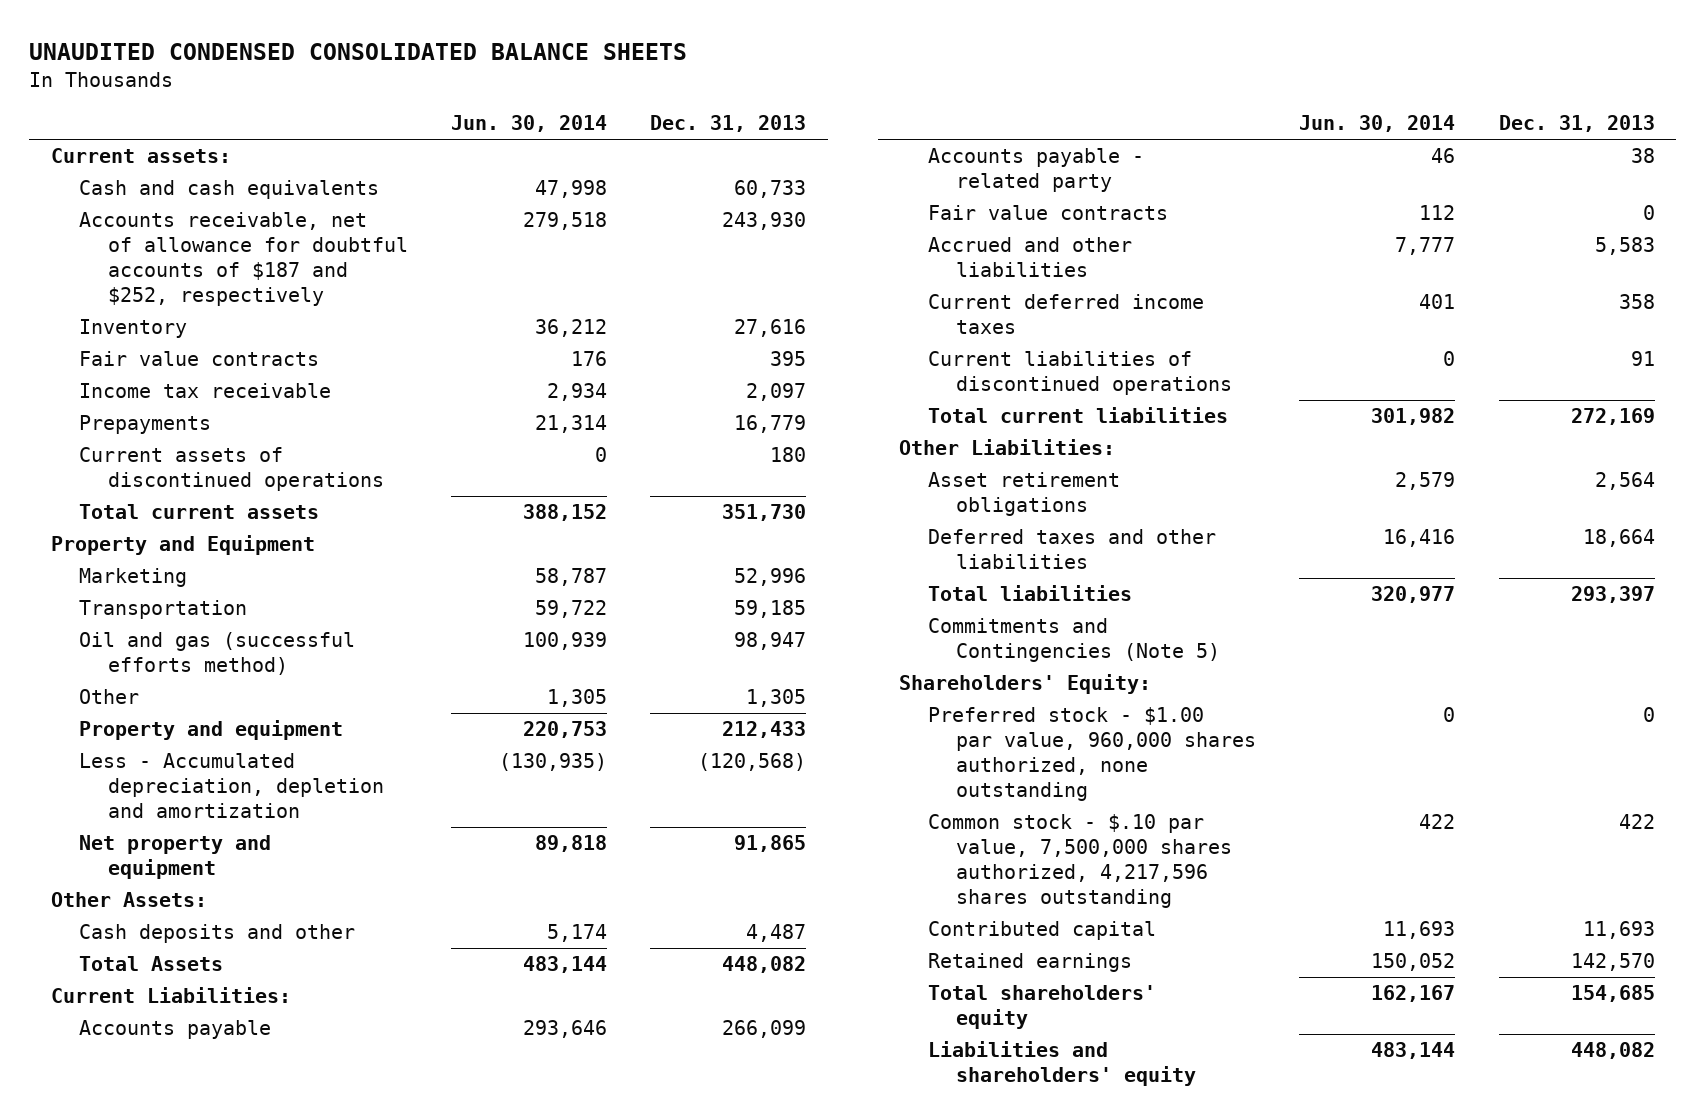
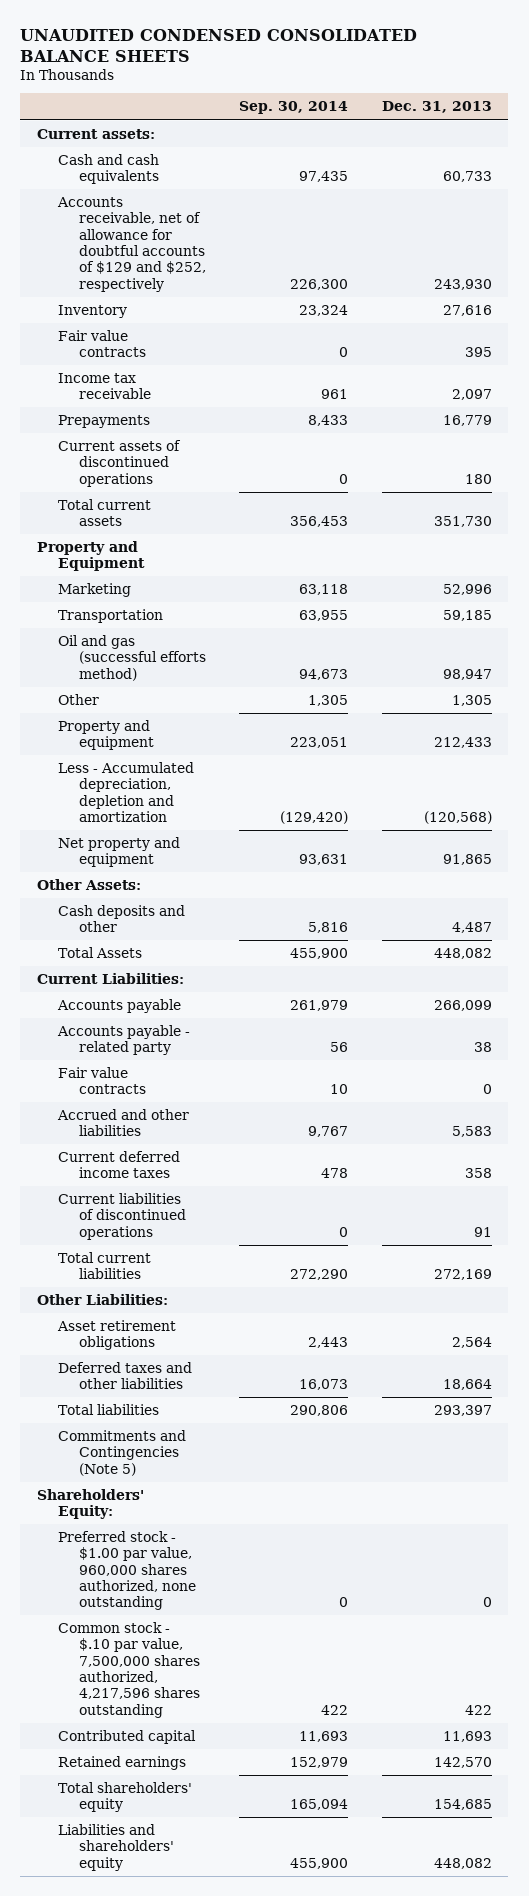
[450,115,607,133] Jun. 30, 2014 -> none
none -> [239,101,349,115] Sep. 30, 2014
[79,212,408,307] Accounts receivable, net of allowance for doubtful accounts of $187 and $252, respectively -> [56,196,206,292] Accounts receivable, net of allowance for doubtful accounts of $129 and $252, respectively

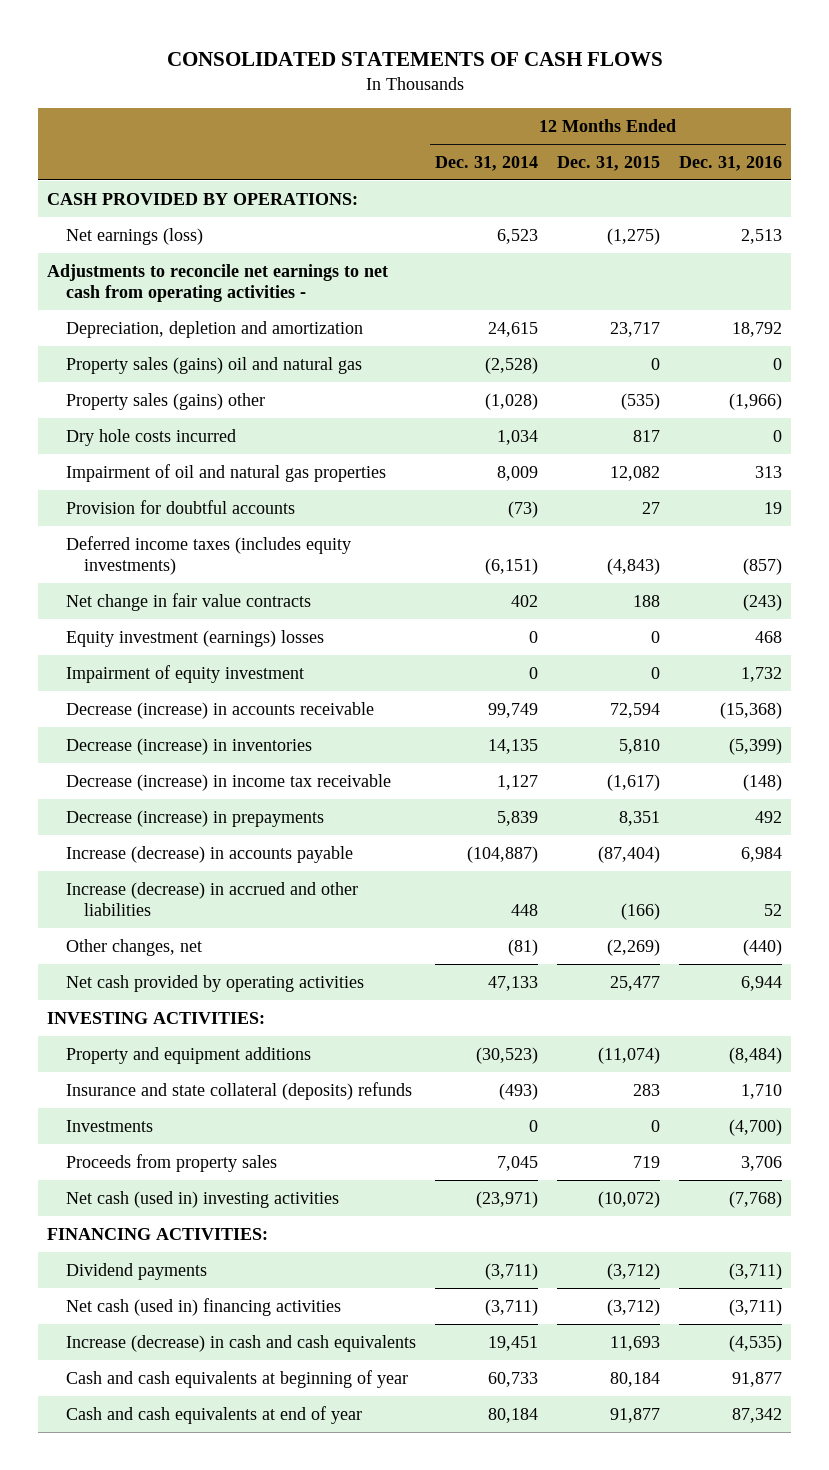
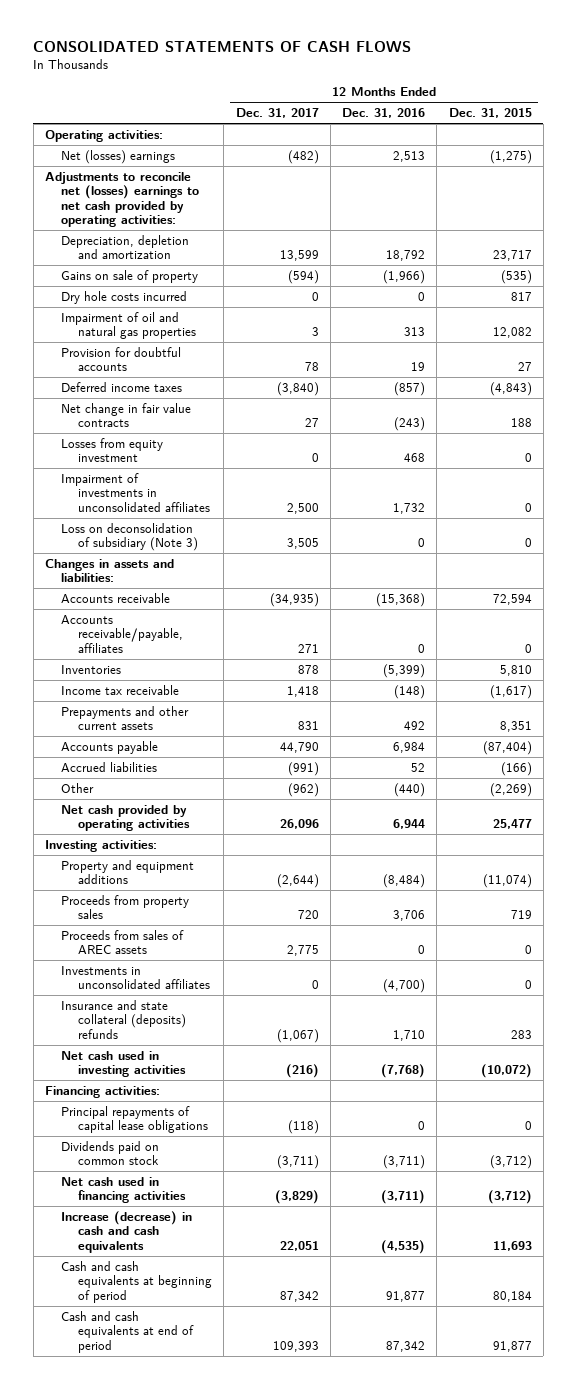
[434,155,538,171] Dec. 31, 2014 -> none
none -> [235,108,319,119] Dec. 31, 2017
[47,192,359,205] CASH PROVIDED BY OPERATIONS: -> [44,129,163,142] Operating activities:
[65,227,203,245] Net earnings (loss) -> [61,149,176,164] Net (losses) earnings
[47,263,389,303] Adjustments to reconcile net earnings to net cash from operating activities - -> [44,171,200,228] Adjustments to reconcile net (losses) earnings to net cash provided by operating activities:
[65,356,362,374] Property sales (gains) oil and natural gas -> none
[65,392,265,410] Property sales (gains) other -> [61,269,199,283] Gains on sale of property
[65,535,351,576] Deferred income taxes (includes equity investments) -> [61,381,183,392] Deferred income taxes
[65,629,324,647] Equity investment (earnings) losses -> [61,437,164,463] Losses from equity investment
[65,664,304,683] Impairment of equity investment -> [61,472,211,512] Impairment of investments in unconsolidated affiliates
none -> [61,522,199,552] Loss on deconsolidation of subsidiary (Note 3)
none -> [44,558,174,583] Changes in assets and liabilities:
[65,701,374,719] Decrease (increase) in accounts receivable -> [61,592,171,603] Accounts receivable
none -> [61,614,184,653] Accounts receivable/payable, affiliates
[65,737,312,755] Decrease (increase) in inventories -> [61,664,122,674] Inventories
[65,773,391,791] Decrease (increase) in income tax receivable -> [61,684,180,695] Income tax receivable
[65,809,324,827] Decrease (increase) in prepayments -> [61,705,190,731] Prepayments and other current assets
[65,845,353,863] Increase (decrease) in accounts payable -> [61,740,159,754] Accounts payable
[65,881,358,917] Increase (decrease) in accrued and other liabilities -> [61,761,158,772] Accrued liabilities
[65,938,202,956] Other changes, net -> [61,782,95,793] Other
[47,1011,266,1024] INVESTING ACTIVITIES: -> [44,839,157,852] Investing activities:
[65,1119,153,1132] Investments -> none
none -> [61,929,185,955] Proceeds from sales of AREC assets
none -> [61,965,211,990] Investments in unconsolidated affiliates
[65,1081,412,1100] Insurance and state collateral (deposits) refunds -> [61,999,187,1039] Insurance and state collateral (deposits) refunds
[65,1190,339,1208] Net cash (used in) investing activities -> [61,1050,187,1078] Net cash used in investing activities
[47,1227,269,1240] FINANCING ACTIVITIES: -> [44,1085,160,1098] Financing activities:
none -> [61,1105,209,1134] Principal repayments of capital lease obligations
[65,1262,207,1280] Dividend payments -> [61,1140,160,1166] Dividends paid on common stock
[65,1297,341,1316] Net cash (used in) financing activities -> [61,1176,187,1204] Net cash used in financing activities
[65,1369,408,1388] Cash and cash equivalents at beginning of year -> [61,1260,213,1303] Cash and cash equivalents at beginning of period
[65,1405,362,1424] Cash and cash equivalents at end of year -> [61,1310,195,1353] Cash and cash equivalents at end of period

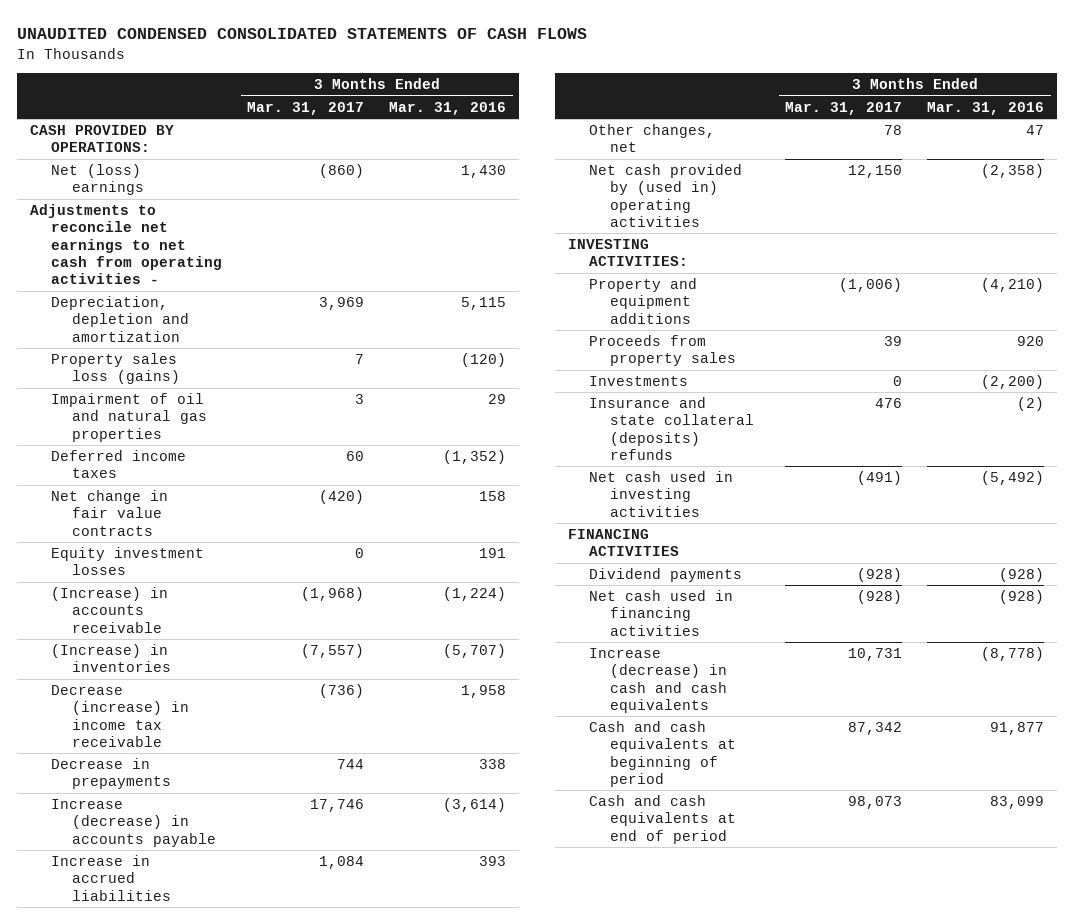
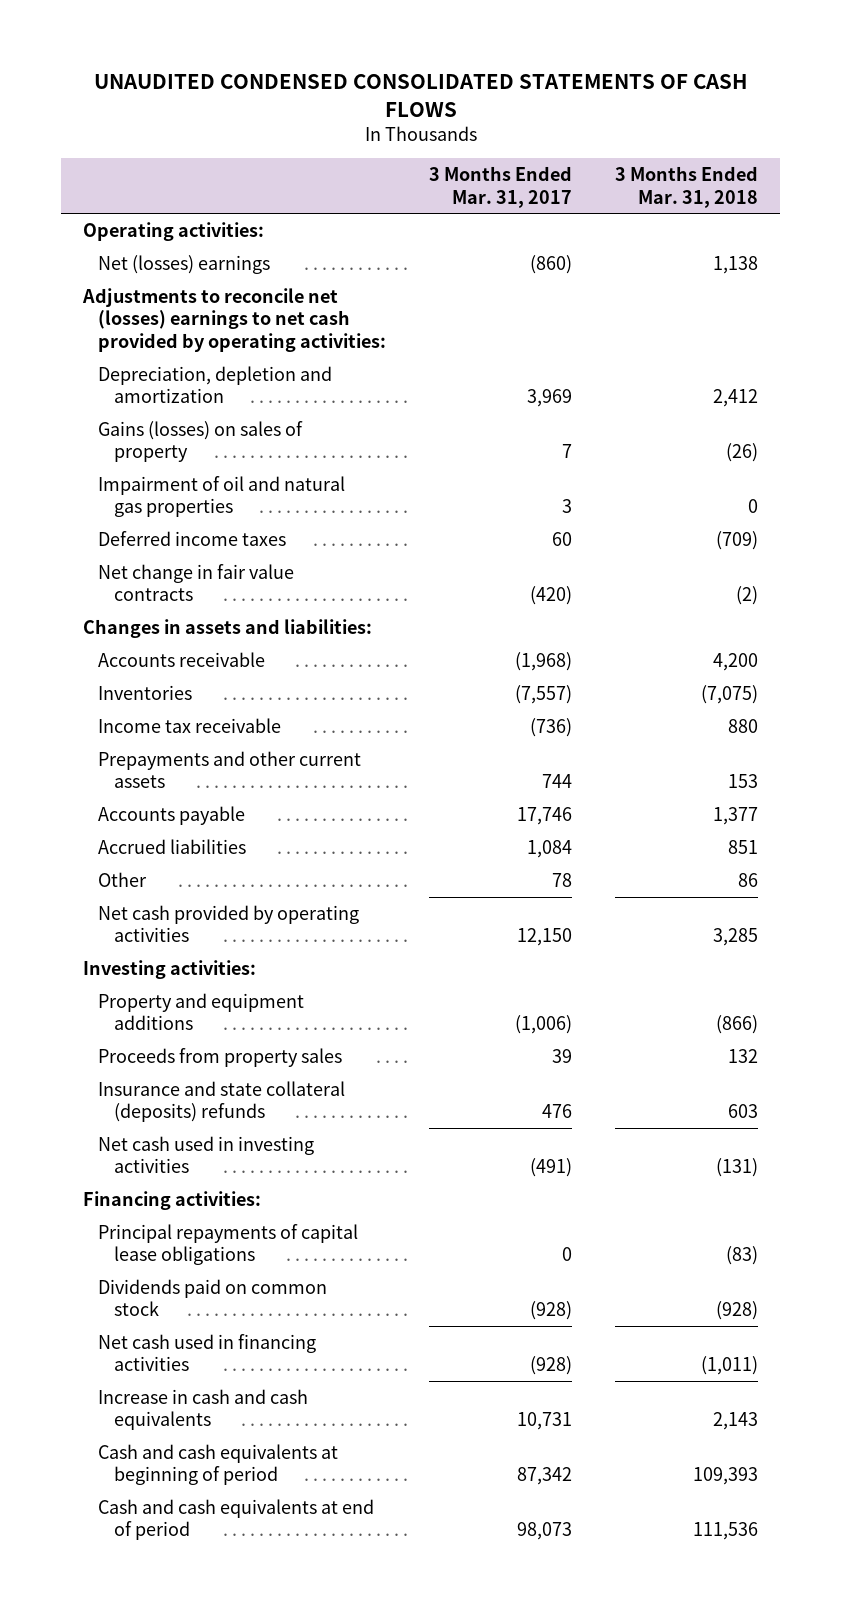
[389,101,507,115] Mar. 31, 2016 -> none
none -> [615,166,759,208] 3 Months Ended Mar. 31, 2018
[29,124,174,153] CASH PROVIDED BY OPERATIONS: -> [82,221,264,241] Operating activities:
[50,163,145,196] Net (loss) earnings -> [98,254,271,274] Net (losses) earnings
[29,203,222,285] Adjustments to reconcile net earnings to net cash from operating activities - -> [81,287,387,353] Adjustments to reconcile net (losses) earnings to net cash provided by operating activities:
[50,352,181,385] Property sales loss (gains) -> [98,420,304,463] Gains (losses) on sales of property
[50,546,204,576] Equity investment losses -> none
none -> [82,618,372,638] Changes in assets and liabilities:
[50,586,168,633] (Increase) in accounts receivable -> [98,651,266,667] Accounts receivable
[50,643,172,673] (Increase) in inventories -> [98,684,193,700] Inventories
[50,684,190,747] Decrease (increase) in income tax receivable -> [98,717,282,733] Income tax receivable
[50,757,172,790] Decrease in prepayments -> [98,750,362,789] Prepayments and other current assets
[50,798,217,847] Increase (decrease) in accounts payable -> [98,805,246,825] Accounts payable
[50,854,172,901] Increase in accrued liabilities -> [98,838,247,854] Accrued liabilities
[588,123,715,153] Other changes, net -> [98,871,148,887] Other
[588,163,742,227] Net cash provided by (used in) operating activities -> [98,904,360,943] Net cash provided by operating activities
[567,238,688,267] INVESTING ACTIVITIES: -> [82,959,256,979] Investing activities:
[588,375,688,386] Investments -> none
[567,528,679,557] FINANCING ACTIVITIES -> [82,1190,261,1210] Financing activities:
none -> [98,1223,359,1266] Principal repayments of capital lease obligations
[588,567,742,582] Dividend payments -> [98,1278,328,1317] Dividends paid on common stock
[588,647,728,713] Increase (decrease) in cash and cash equivalents -> [98,1388,309,1431] Increase in cash and cash equivalents

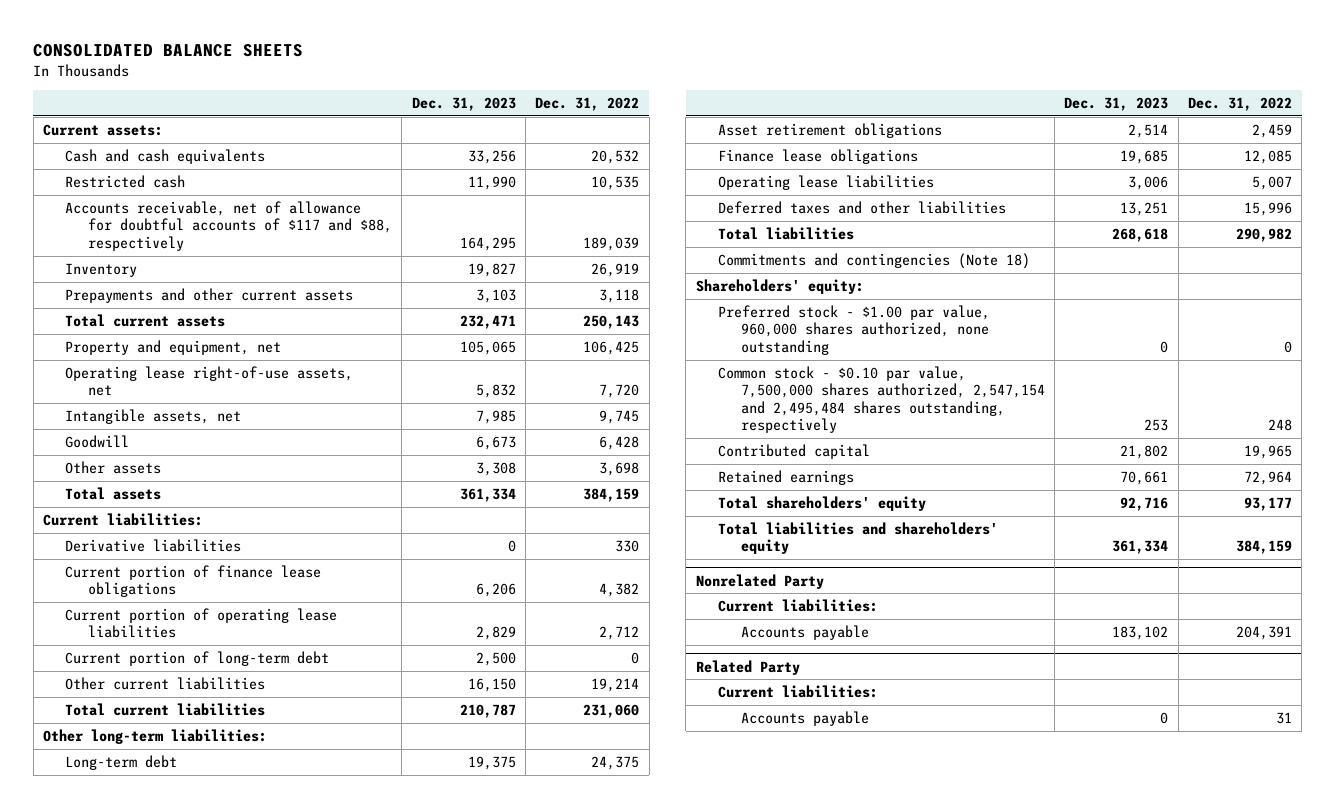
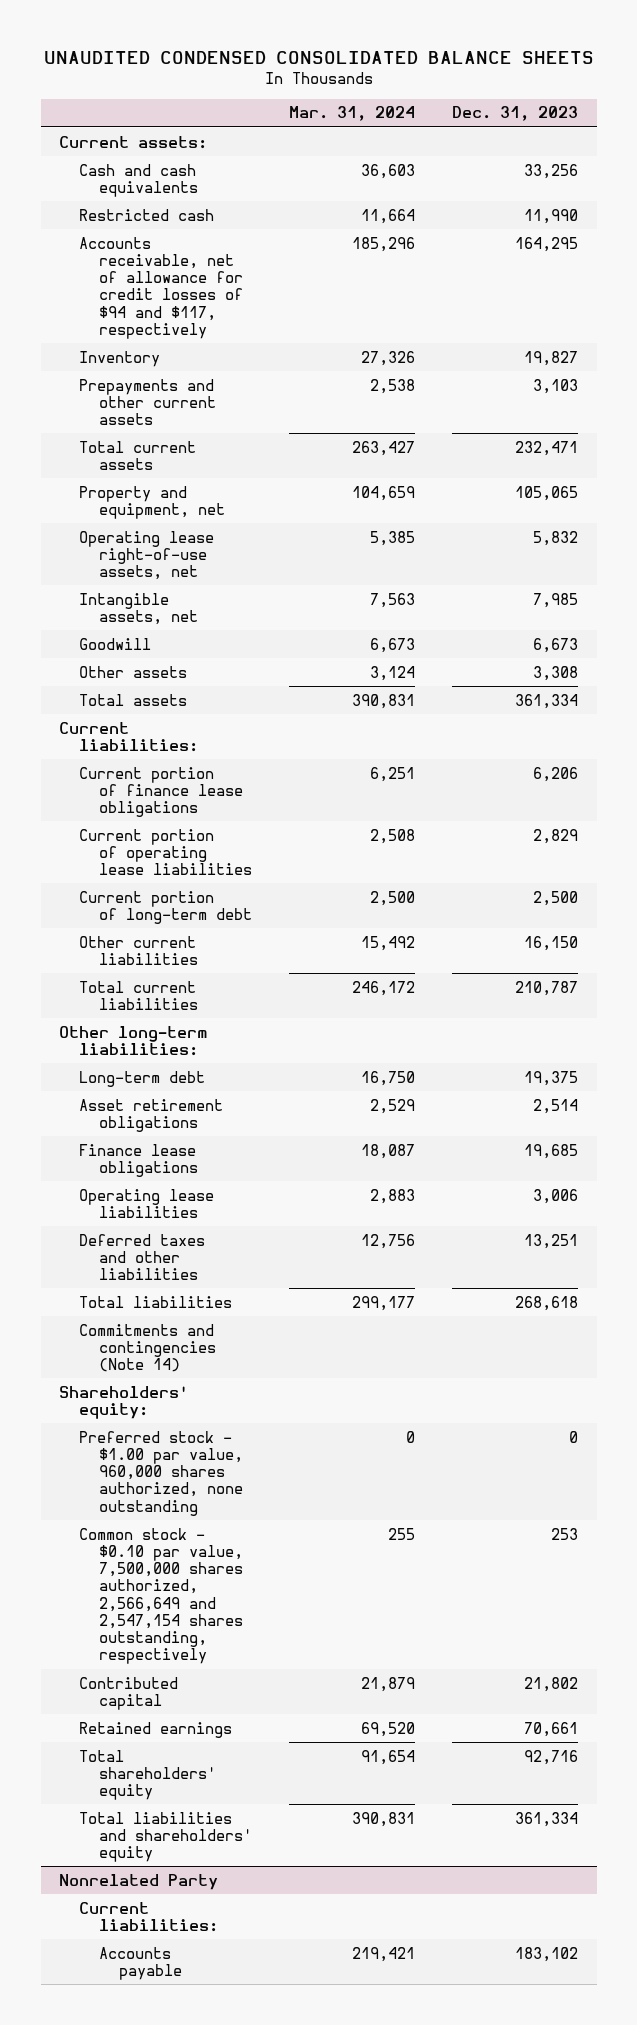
[33,43,304,57] CONSOLIDATED BALANCE SHEETS -> [43,50,594,64] UNAUDITED CONDENSED CONSOLIDATED BALANCE SHEETS
[535,97,640,112] Dec. 31, 2022 -> none
none -> [289,106,416,122] Mar. 31, 2024
[65,201,392,251] Accounts receivable, net of allowance for doubtful accounts of $117 and $88, respectively -> [79,236,244,339] Accounts receivable, net of allowance for credit losses of $94 and $117, respectively
[65,539,242,553] Derivative liabilities -> none
[718,253,1031,270] Commitments and contingencies (Note 18) -> [79,1323,217,1373] Commitments and contingencies (Note 14)
[718,366,1045,434] Common stock - $0.10 par value, 7,500,000 shares authorized, 2,547,154 and 2,495,484 shares outstanding, respectively -> [79,1527,244,1665] Common stock - $0.10 par value, 7,500,000 shares authorized, 2,566,649 and 2,547,154 shares outstanding, respectively
[695,659,800,675] Related Party -> none
[718,685,879,699] Current liabilities: -> none
[740,711,869,727] Accounts payable -> none

